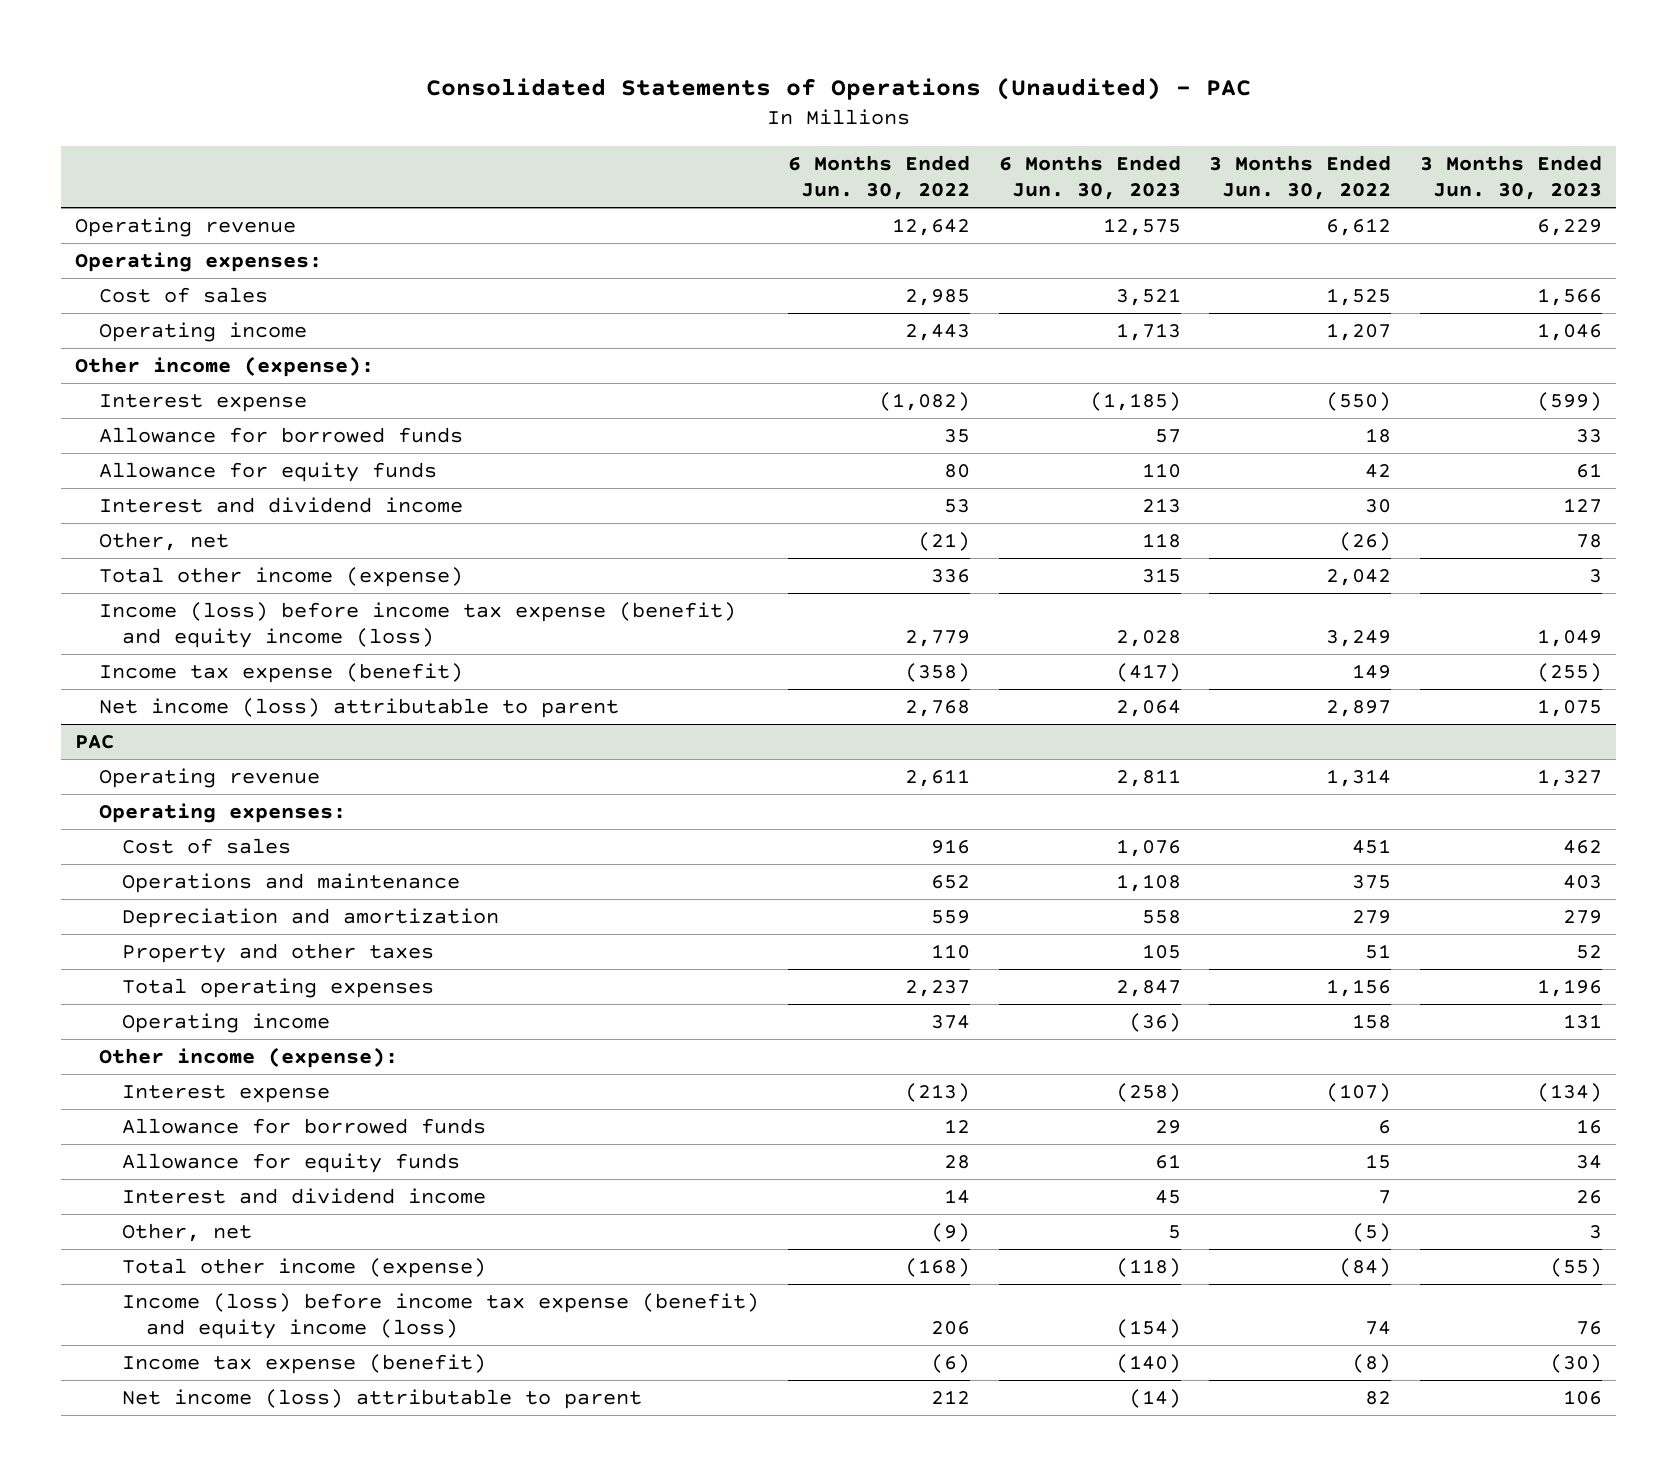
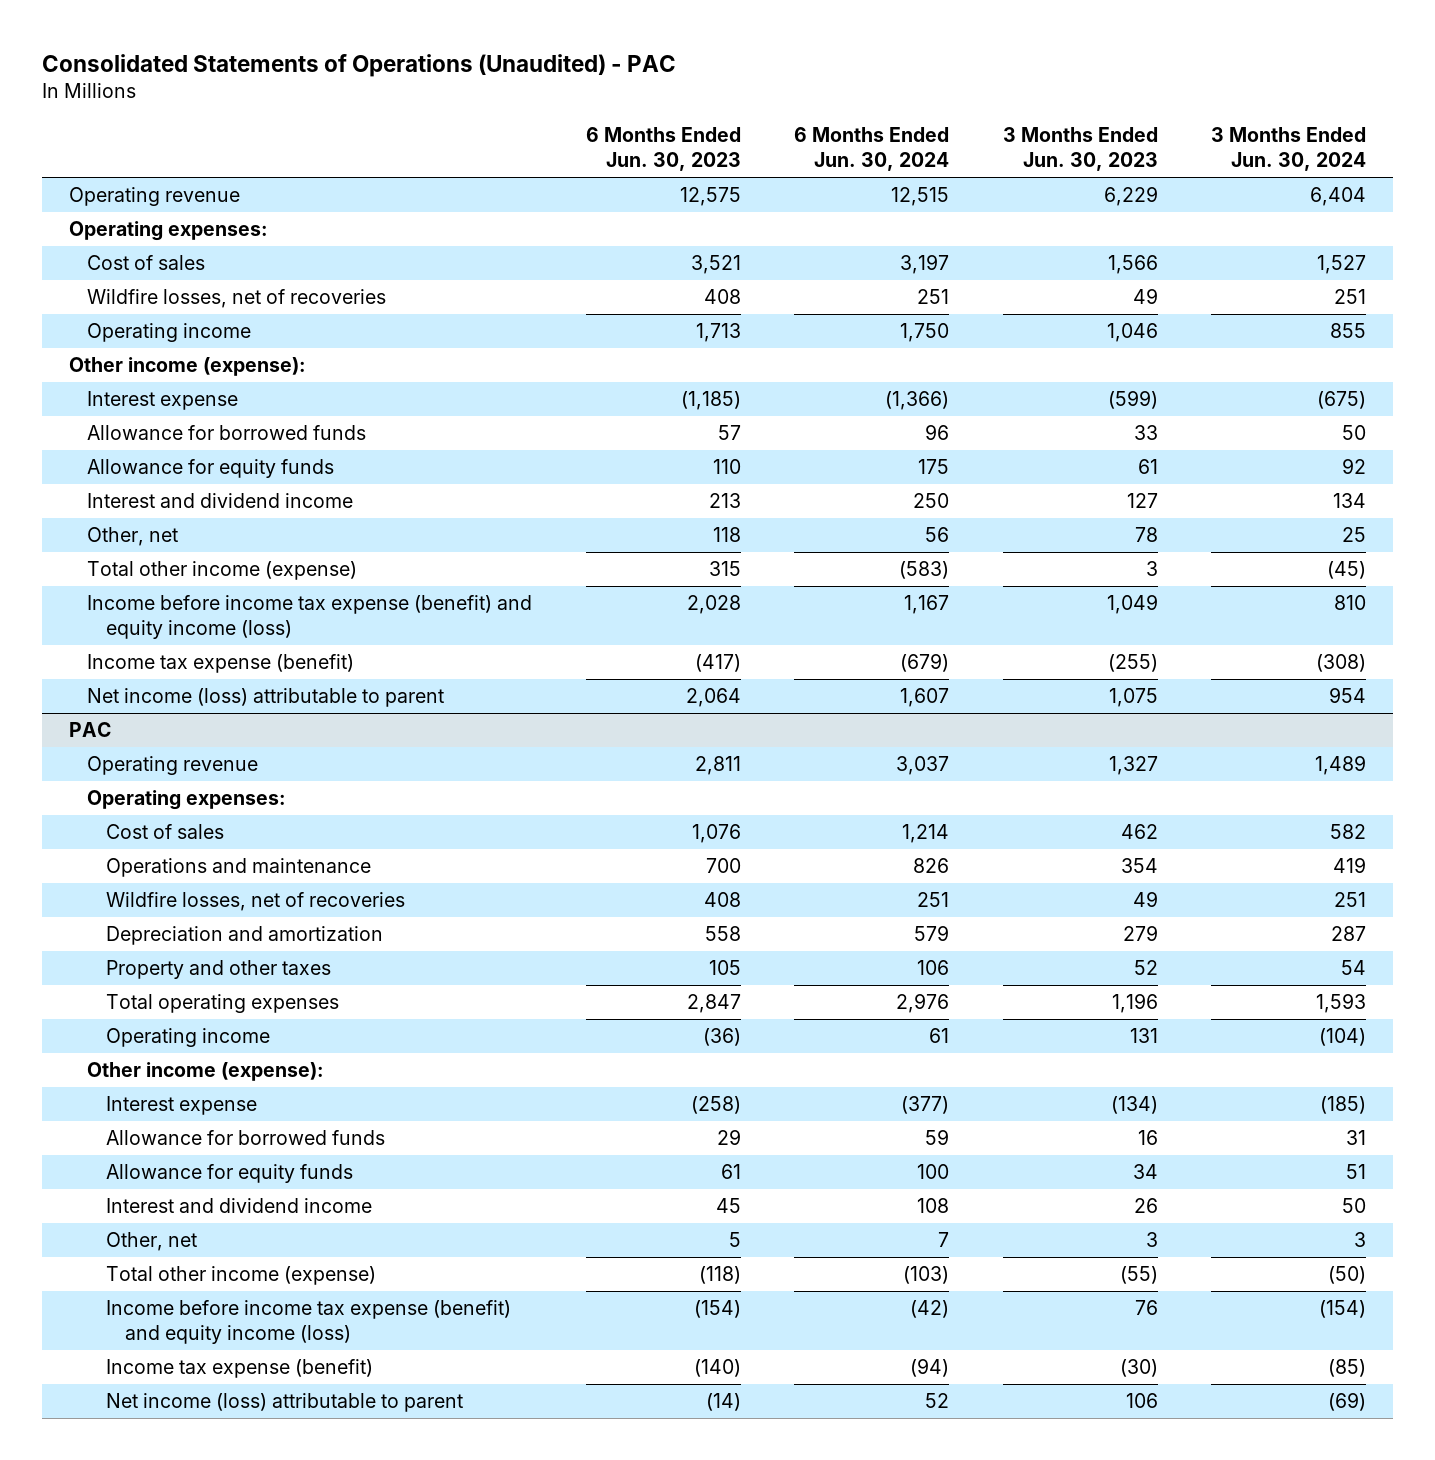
[788,155,971,201] 6 Months Ended Jun. 30, 2022 -> none
[1209,155,1392,201] 3 Months Ended Jun. 30, 2022 -> none
none -> [794,127,950,172] 6 Months Ended Jun. 30, 2024
none -> [1211,127,1367,172] 3 Months Ended Jun. 30, 2024
none -> [87,289,387,309] Wildfire losses, net of recoveries
[98,601,736,648] Income (loss) before income tax expense (benefit) and equity income (loss) -> [87,595,533,640] Income before income tax expense (benefit) and equity income (loss)
[1115,873,1181,892] 1,108 -> [705,858,741,874] 700
[1563,874,1603,889] 403 -> [1120,858,1158,874] 354
none -> [106,892,406,912] Wildfire losses, net of recoveries
[122,1292,760,1339] Income (loss) before income tax expense (benefit) and equity income (loss) -> [106,1300,512,1345] Income before income tax expense (benefit) and equity income (loss)

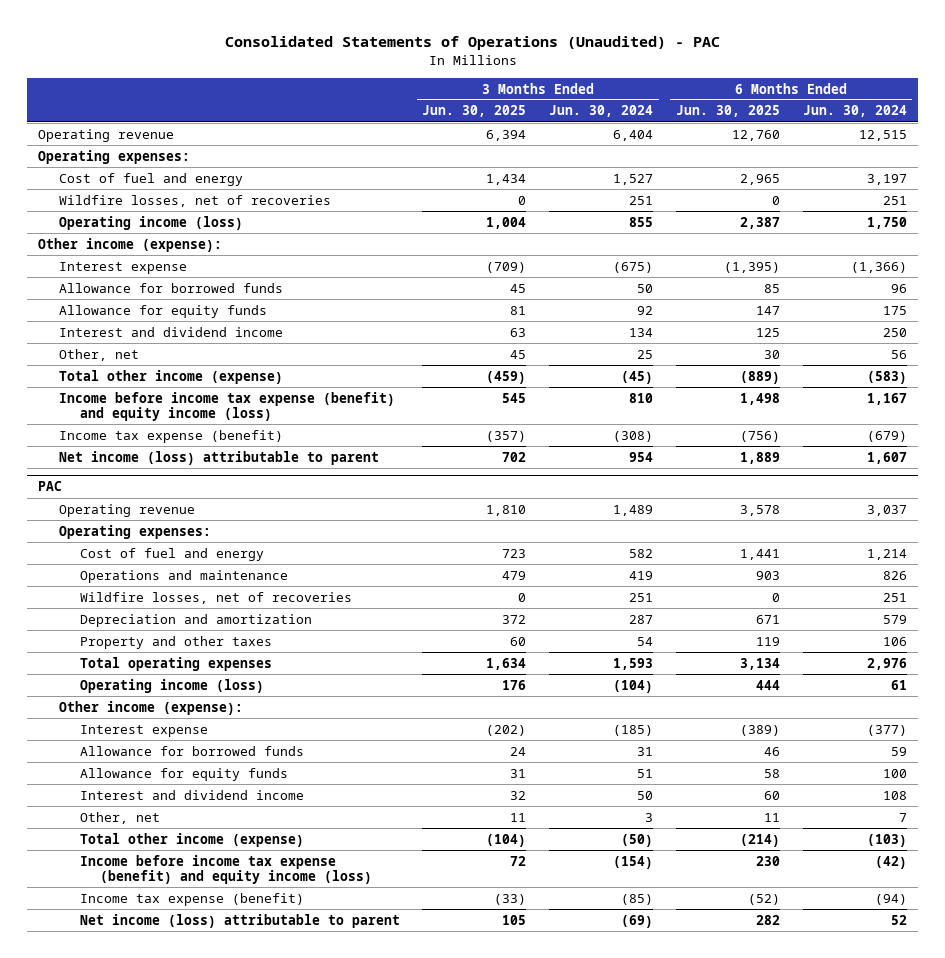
[585,127,741,172] 6 Months Ended Jun. 30, 2023 -> none
[1002,127,1158,172] 3 Months Ended Jun. 30, 2023 -> none
none -> [422,105,527,118] Jun. 30, 2025
none -> [676,105,781,118] Jun. 30, 2025
[87,255,206,271] Cost of sales -> [59,172,244,186] Cost of fuel and energy
[87,323,252,343] Operating income -> [59,215,244,230] Operating income (loss)
[106,824,225,840] Cost of sales -> [79,547,264,561] Cost of fuel and energy
[106,1028,271,1048] Operating income -> [79,678,264,693] Operating income (loss)

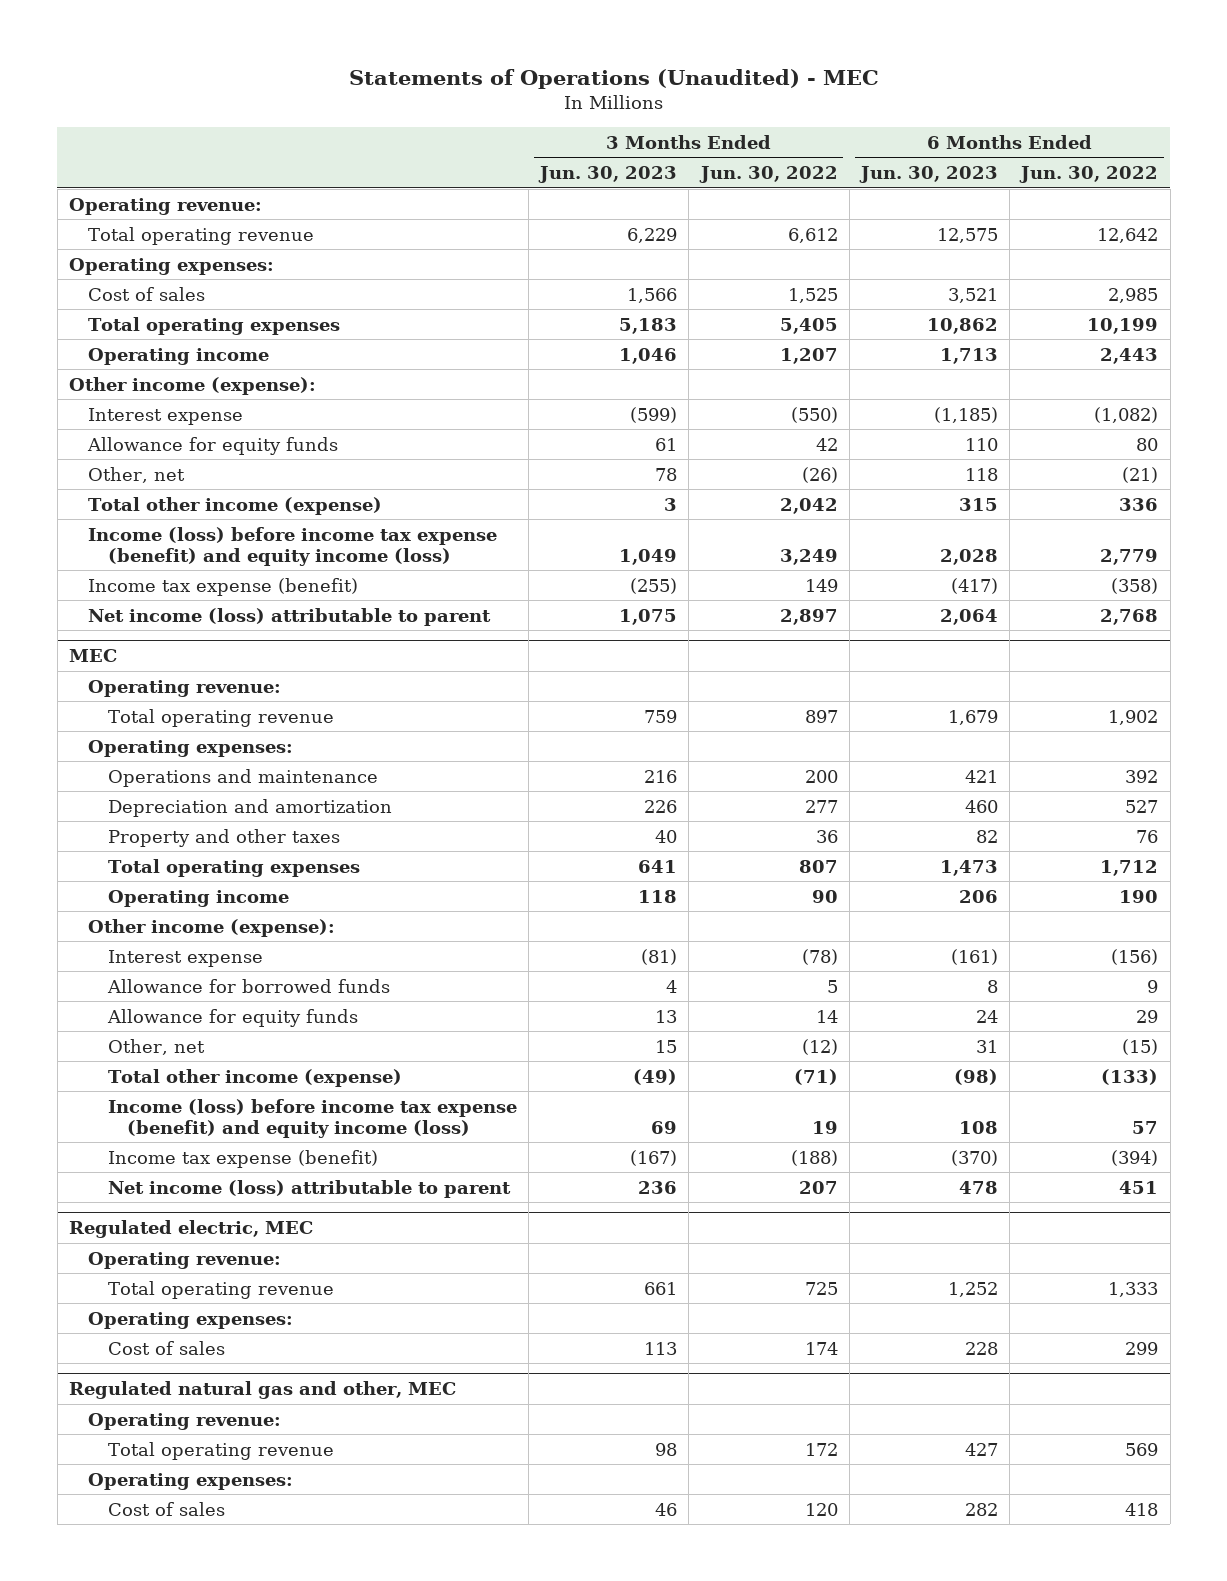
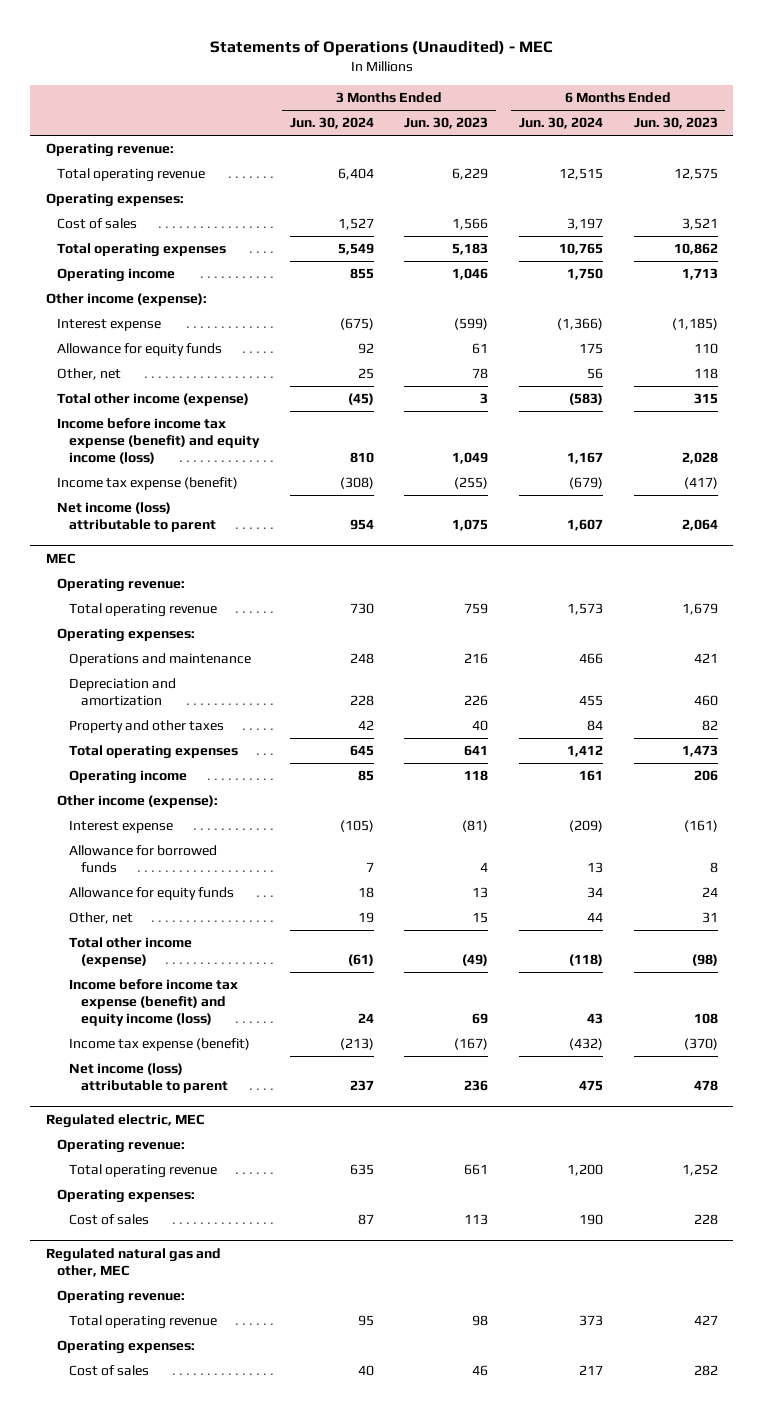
[698,166,838,184] Jun. 30, 2022 -> none
[1019,166,1159,184] Jun. 30, 2022 -> none
none -> [289,117,374,130] Jun. 30, 2024
none -> [519,117,604,130] Jun. 30, 2024
[88,526,498,566] Income (loss) before income tax expense (benefit) and equity income (loss) -> [57,418,261,465] Income before income tax expense (benefit) and equity income (loss)
[107,1098,517,1138] Income (loss) before income tax expense (benefit) and equity income (loss) -> [69,979,239,1027] Income before income tax expense (benefit) and equity income (loss)

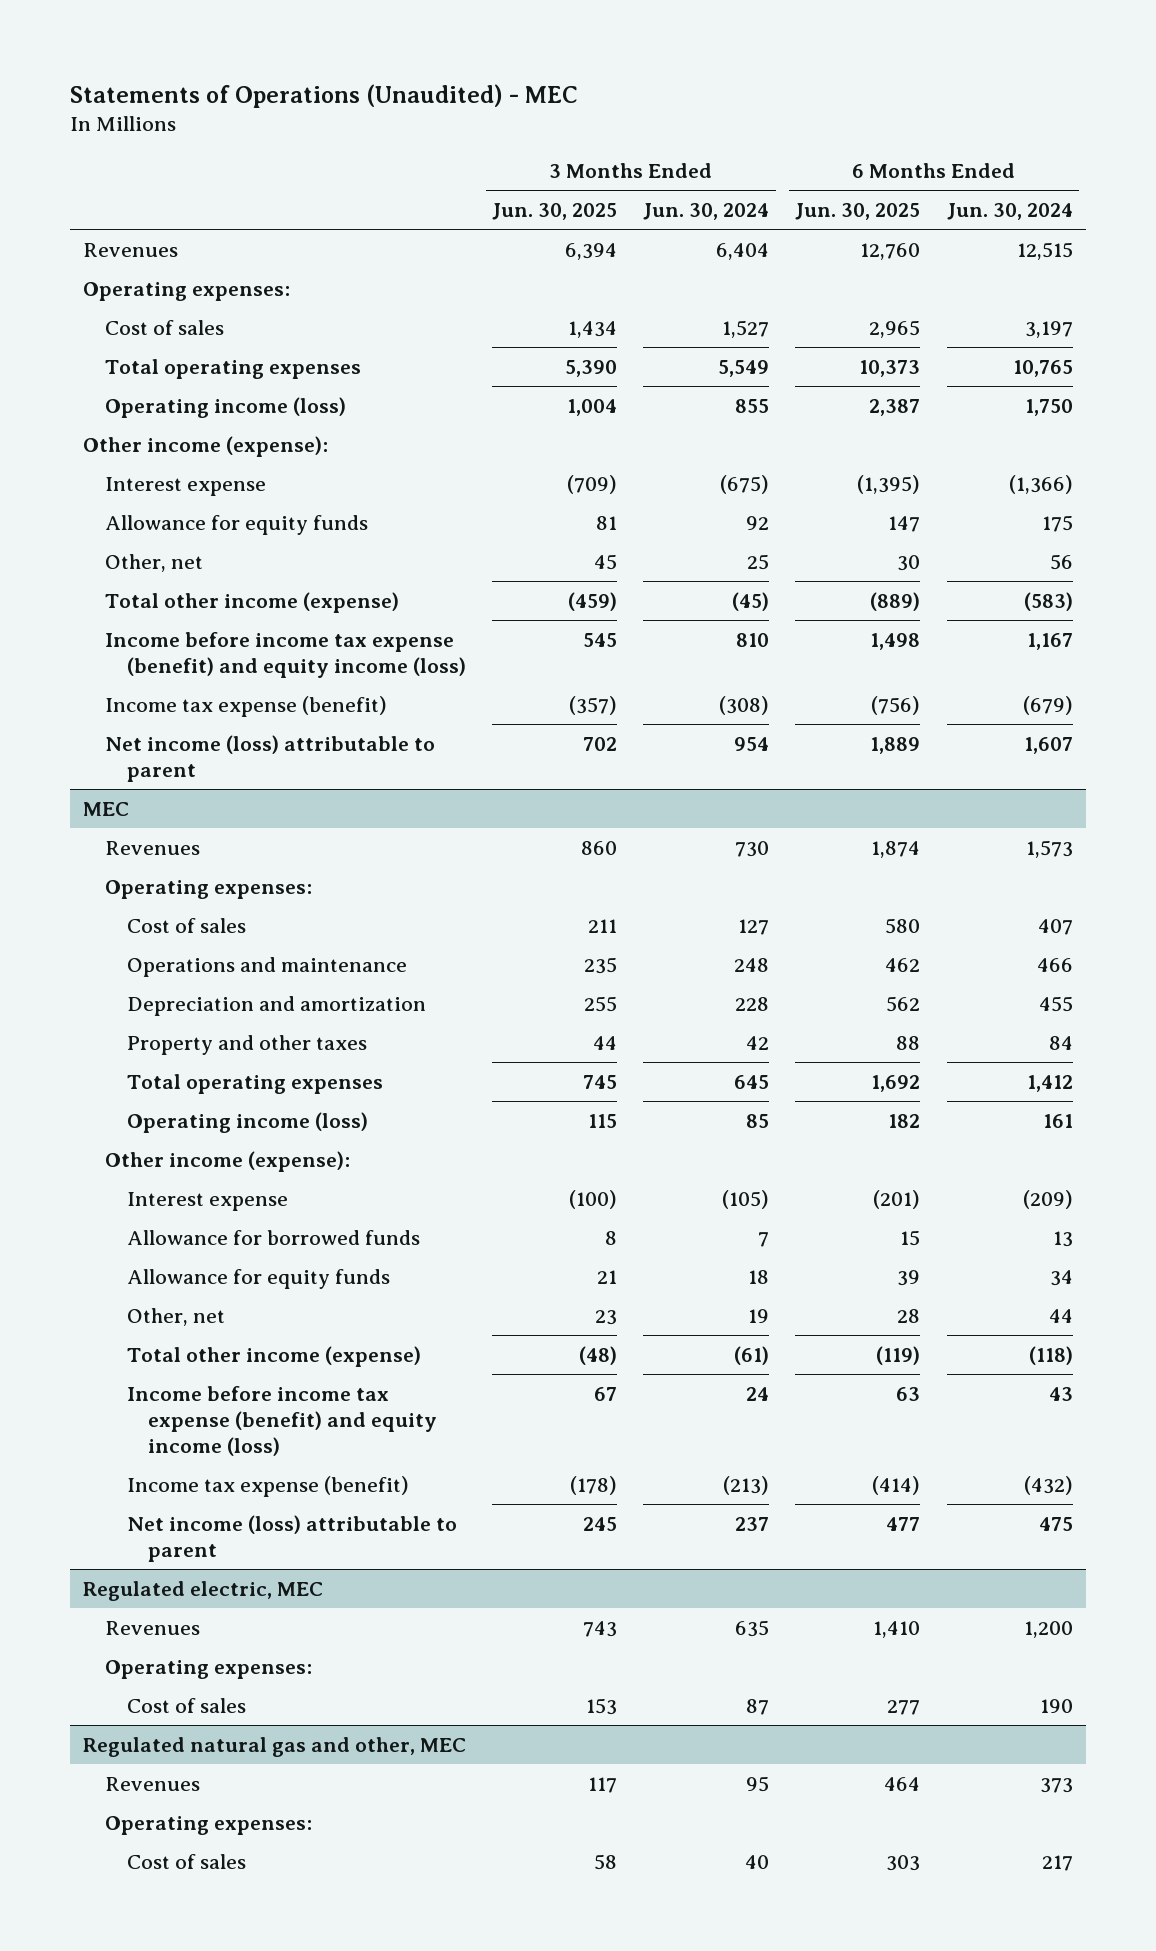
[404,117,489,130] Jun. 30, 2023 -> none
[633,117,718,130] Jun. 30, 2023 -> none
none -> [492,203,618,221] Jun. 30, 2025
none -> [795,203,921,221] Jun. 30, 2025
[45,143,174,158] Operating revenue: -> none
[57,168,206,183] Total operating revenue -> [83,242,179,257] Revenues
[57,268,176,283] Operating income -> [105,396,347,418] Operating income (loss)
[57,578,186,593] Operating revenue: -> none
[69,603,218,618] Total operating revenue -> [105,840,201,855] Revenues
none -> [126,917,246,933] Cost of sales
[69,770,188,785] Operating income -> [126,1111,368,1133] Operating income (loss)
[57,1139,186,1154] Operating revenue: -> none
[69,1164,218,1179] Total operating revenue -> [105,1620,201,1635] Revenues
[57,1290,186,1305] Operating revenue: -> none
[69,1315,218,1330] Total operating revenue -> [105,1776,201,1791] Revenues

